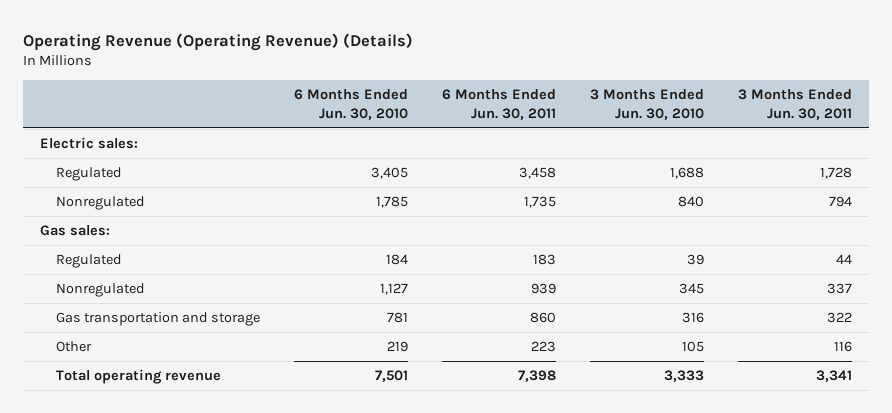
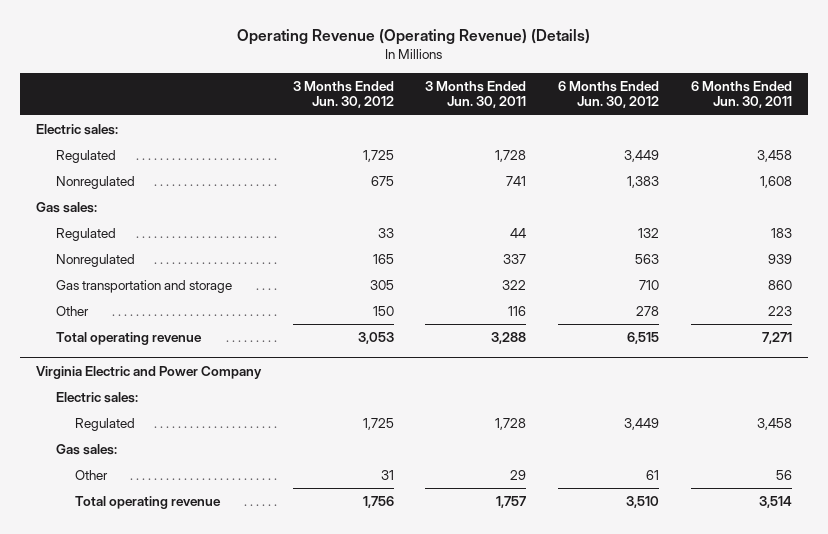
[294,89,409,120] 6 Months Ended Jun. 30, 2010 -> none
[590,89,705,120] 3 Months Ended Jun. 30, 2010 -> none
none -> [292,80,394,109] 3 Months Ended Jun. 30, 2012
none -> [558,80,660,109] 6 Months Ended Jun. 30, 2012
[524,196,557,209] 1,735 -> [759,176,792,189] 1,608
[829,196,853,208] 794 -> [506,176,527,187] 741
[518,370,557,383] 7,398 -> [761,332,792,345] 7,271
[816,370,853,383] 3,341 -> [491,332,527,345] 3,288
none -> [36,365,263,379] Virginia Electric and Power Company
none -> [55,392,138,404] Electric sales:
none -> [75,418,136,432] Regulated
none -> [55,444,117,456] Gas sales:
none -> [75,470,109,481] Other
none -> [75,496,222,510] Total operating revenue

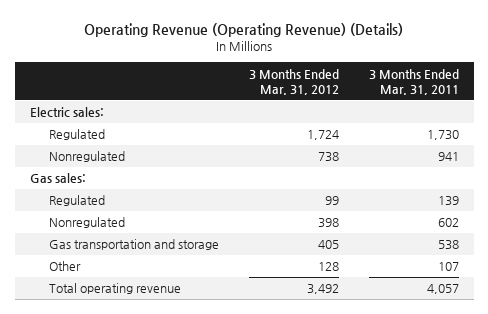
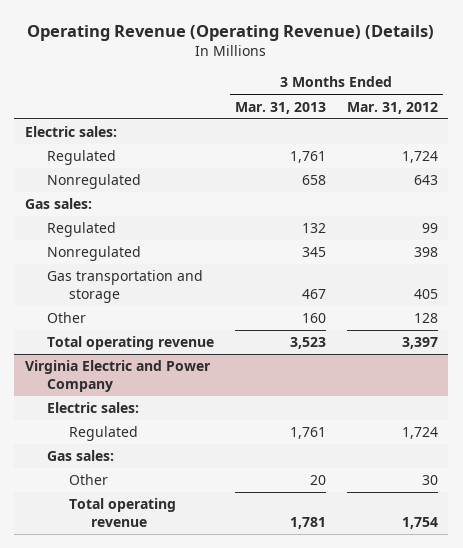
[368,68,459,96] 3 Months Ended Mar. 31, 2011 -> none
none -> [234,101,326,114] Mar. 31, 2013
[317,152,339,163] 738 -> [413,175,438,186] 643
[306,284,339,295] 3,492 -> [401,337,438,350] 3,397
none -> [24,360,211,393] Virginia Electric and Power Company
none -> [47,402,140,414] Electric sales:
none -> [69,426,139,442] Regulated
none -> [47,450,115,462] Gas sales:
none -> [69,474,109,486] Other
none -> [69,498,177,528] Total operating revenue

